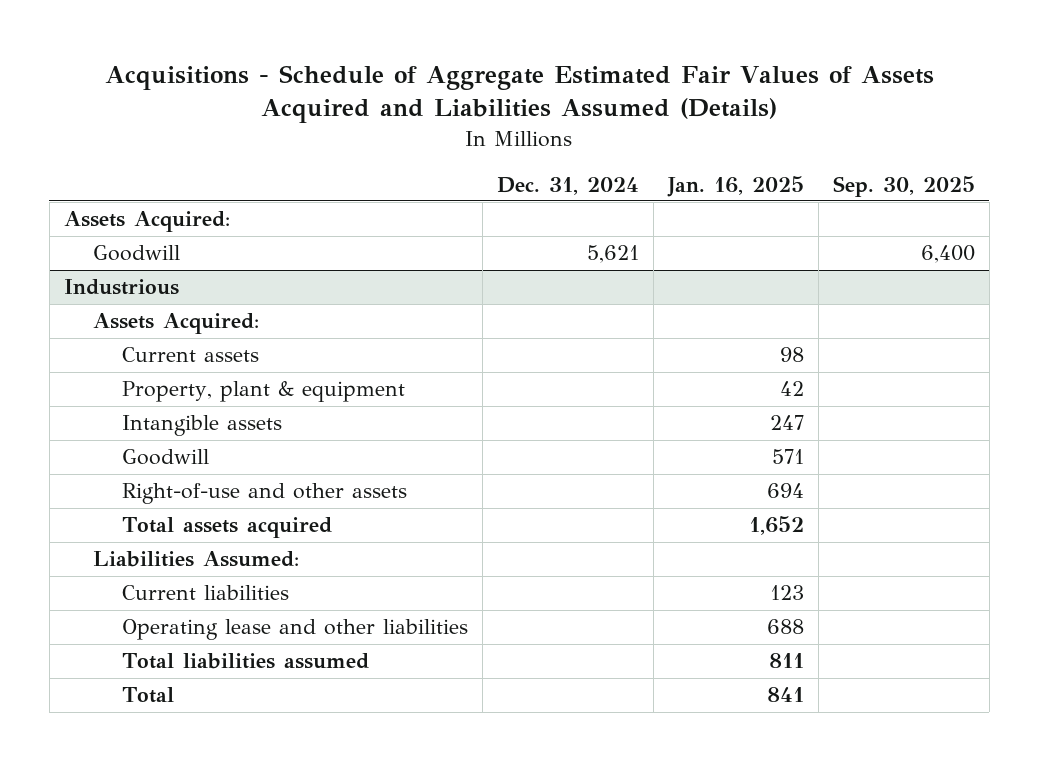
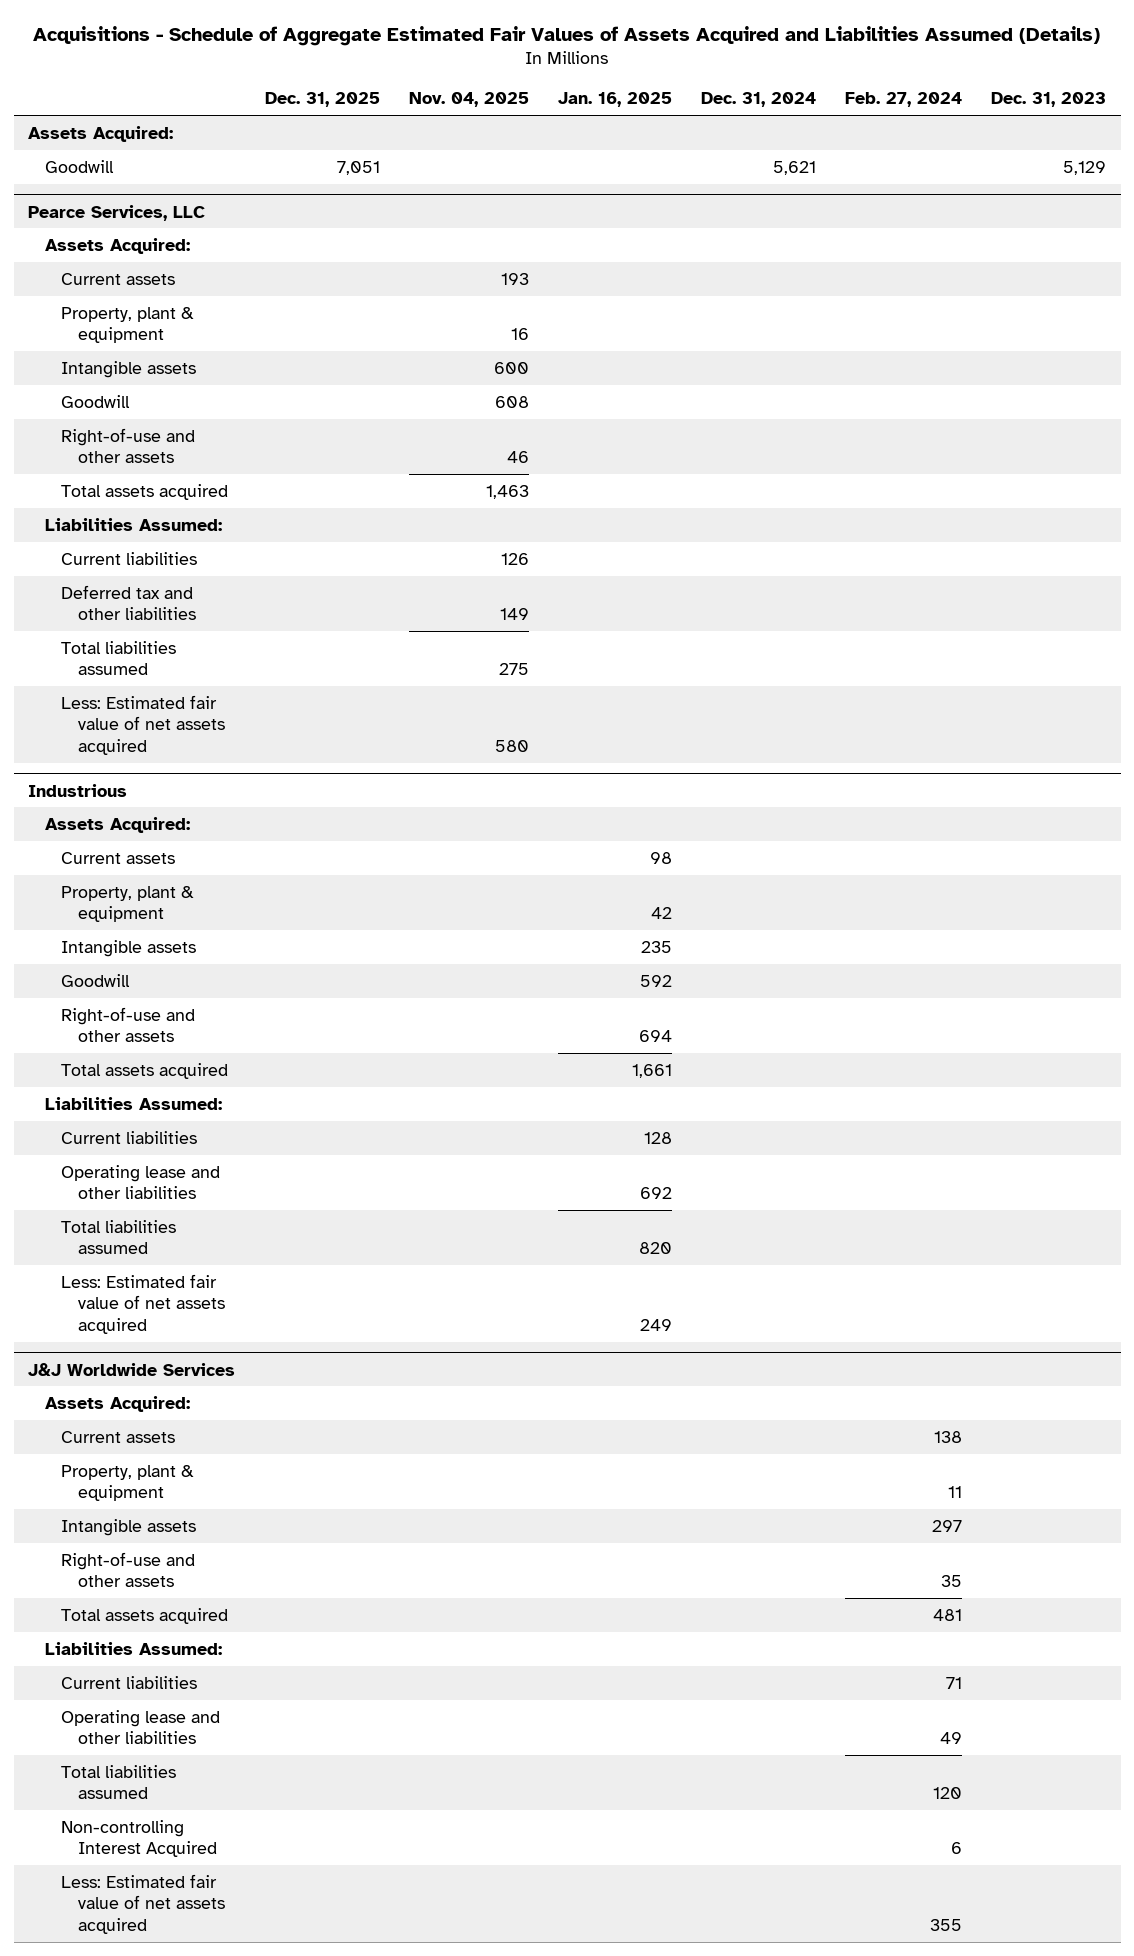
[832,175,975,197] Sep. 30, 2025 -> none
none -> [264,92,380,108] Dec. 31, 2025
none -> [408,92,529,108] Nov. 04, 2025
none -> [844,92,962,108] Feb. 27, 2024
none -> [990,92,1106,108] Dec. 31, 2023
none -> [28,204,206,221] Pearce Services, LLC
none -> [44,237,190,254] Assets Acquired:
none -> [61,272,176,285] Current assets
none -> [61,306,195,344] Property, plant & equipment
none -> [61,360,197,378] Intangible assets
none -> [61,394,131,408] Goodwill
none -> [61,427,196,464] Right-of-use and other assets
none -> [61,483,229,500] Total assets acquired
none -> [44,517,222,531] Liabilities Assumed:
none -> [61,551,198,565] Current liabilities
none -> [61,584,197,621] Deferred tax and other liabilities
none -> [61,640,177,676] Total liabilities assumed
none -> [61,694,226,755] Less: Estimated fair value of net assets acquired
[770,415,805,431] 247 -> [640,940,672,953] 235
[772,449,805,465] 571 -> [639,974,672,987] 592
[749,516,805,536] 1,652 -> [631,1063,672,1078] 1,661
[122,687,175,704] Total -> none
[770,585,805,601] 123 -> [643,1131,672,1144] 128
[767,619,805,635] 688 -> [639,1187,672,1200] 692
[769,653,805,669] 811 -> [638,1242,672,1255] 820
none -> [61,1273,226,1334] Less: Estimated fair value of net assets acquired
none -> [28,1362,236,1376] J&J Worldwide Services
none -> [44,1395,190,1412] Assets Acquired:
none -> [61,1430,176,1443] Current assets
none -> [61,1464,195,1502] Property, plant & equipment
none -> [61,1518,197,1536] Intangible assets
none -> [61,1551,196,1588] Right-of-use and other assets
none -> [61,1607,229,1624] Total assets acquired
none -> [44,1641,222,1655] Liabilities Assumed:
none -> [61,1675,198,1689] Current liabilities
none -> [61,1709,221,1745] Operating lease and other liabilities
none -> [61,1764,177,1800] Total liabilities assumed
none -> [61,1819,218,1858] Non-controlling Interest Acquired
none -> [61,1873,226,1934] Less: Estimated fair value of net assets acquired

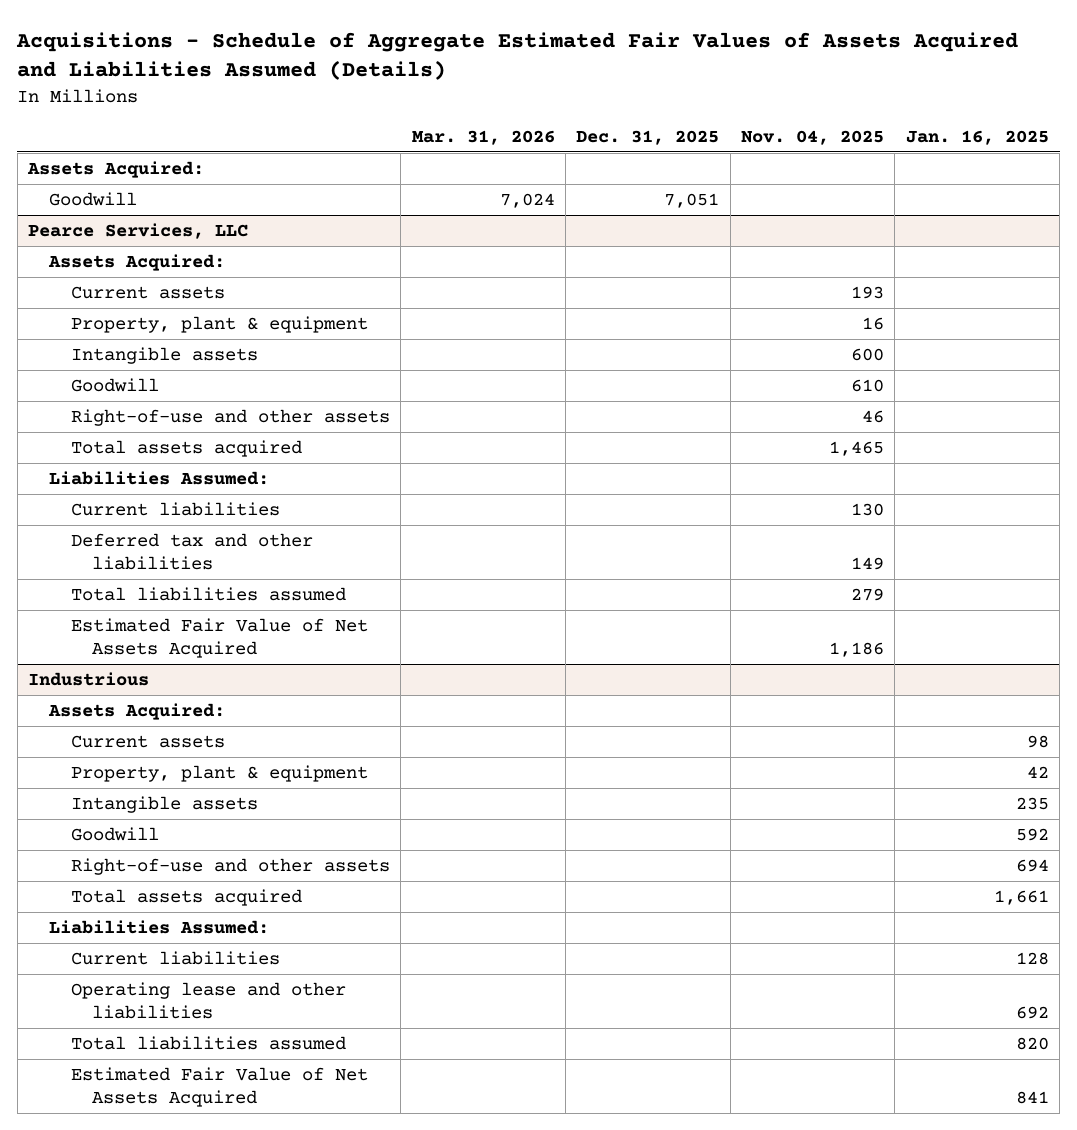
[700,92,816,108] Dec. 31, 2024 -> none
[844,92,962,108] Feb. 27, 2024 -> none
[990,92,1106,108] Dec. 31, 2023 -> none
none -> [411,129,555,145] Mar. 31, 2026
[494,395,529,408] 608 -> [851,378,885,392] 610
[485,484,529,499] 1,463 -> [829,440,885,456] 1,465
[500,552,529,565] 126 -> [851,502,885,516] 130
[498,663,529,676] 275 -> [851,587,885,601] 279
[61,694,226,755] Less: Estimated fair value of net assets acquired -> [70,617,368,659] Estimated Fair Value of Net Assets Acquired
[494,739,529,752] 580 -> [829,642,885,658] 1,186
[28,1362,236,1376] J&J Worldwide Services -> none
[44,1395,190,1412] Assets Acquired: -> none
[61,1430,176,1443] Current assets -> none
[61,1464,195,1502] Property, plant & equipment -> none
[61,1518,197,1536] Intangible assets -> none
[61,1551,196,1588] Right-of-use and other assets -> none
[61,1607,229,1624] Total assets acquired -> none
[44,1641,222,1655] Liabilities Assumed: -> none
[61,1675,198,1689] Current liabilities -> none
[61,1709,221,1745] Operating lease and other liabilities -> none
[61,1764,177,1800] Total liabilities assumed -> none
[61,1819,218,1858] Non-controlling Interest Acquired -> none
[61,1873,226,1934] Less: Estimated fair value of net assets acquired -> none
[61,1273,226,1334] Less: Estimated fair value of net assets acquired -> [70,1066,368,1108] Estimated Fair Value of Net Assets Acquired
[639,1318,672,1331] 249 -> [1015,1091,1049,1105] 841

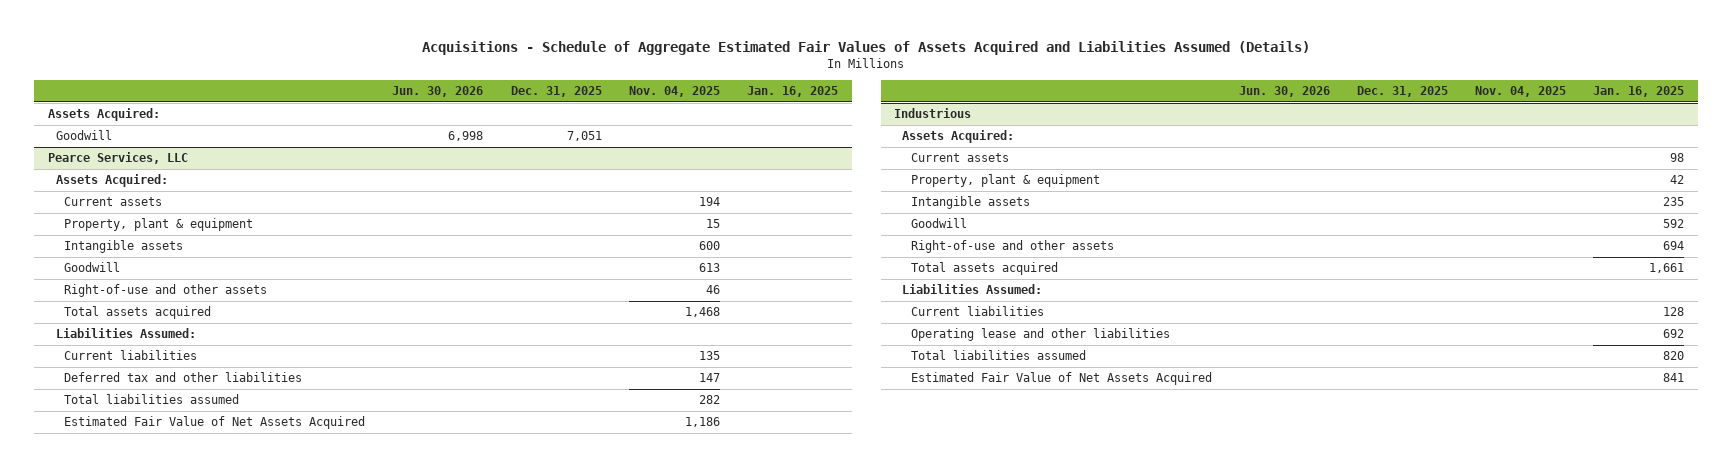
[411,129,555,145] Mar. 31, 2026 -> none
none -> [392,85,484,97] Jun. 30, 2026
[851,285,885,299] 193 -> [698,197,720,207] 194
[862,316,885,330] 16 -> [705,219,720,229] 15
[851,378,885,392] 610 -> [698,263,720,273] 613
[829,440,885,456] 1,465 -> [684,307,720,318] 1,468
[851,502,885,516] 130 -> [698,351,720,361] 135
[851,557,885,571] 149 -> [698,373,720,383] 147
[851,587,885,601] 279 -> [698,395,720,405] 282

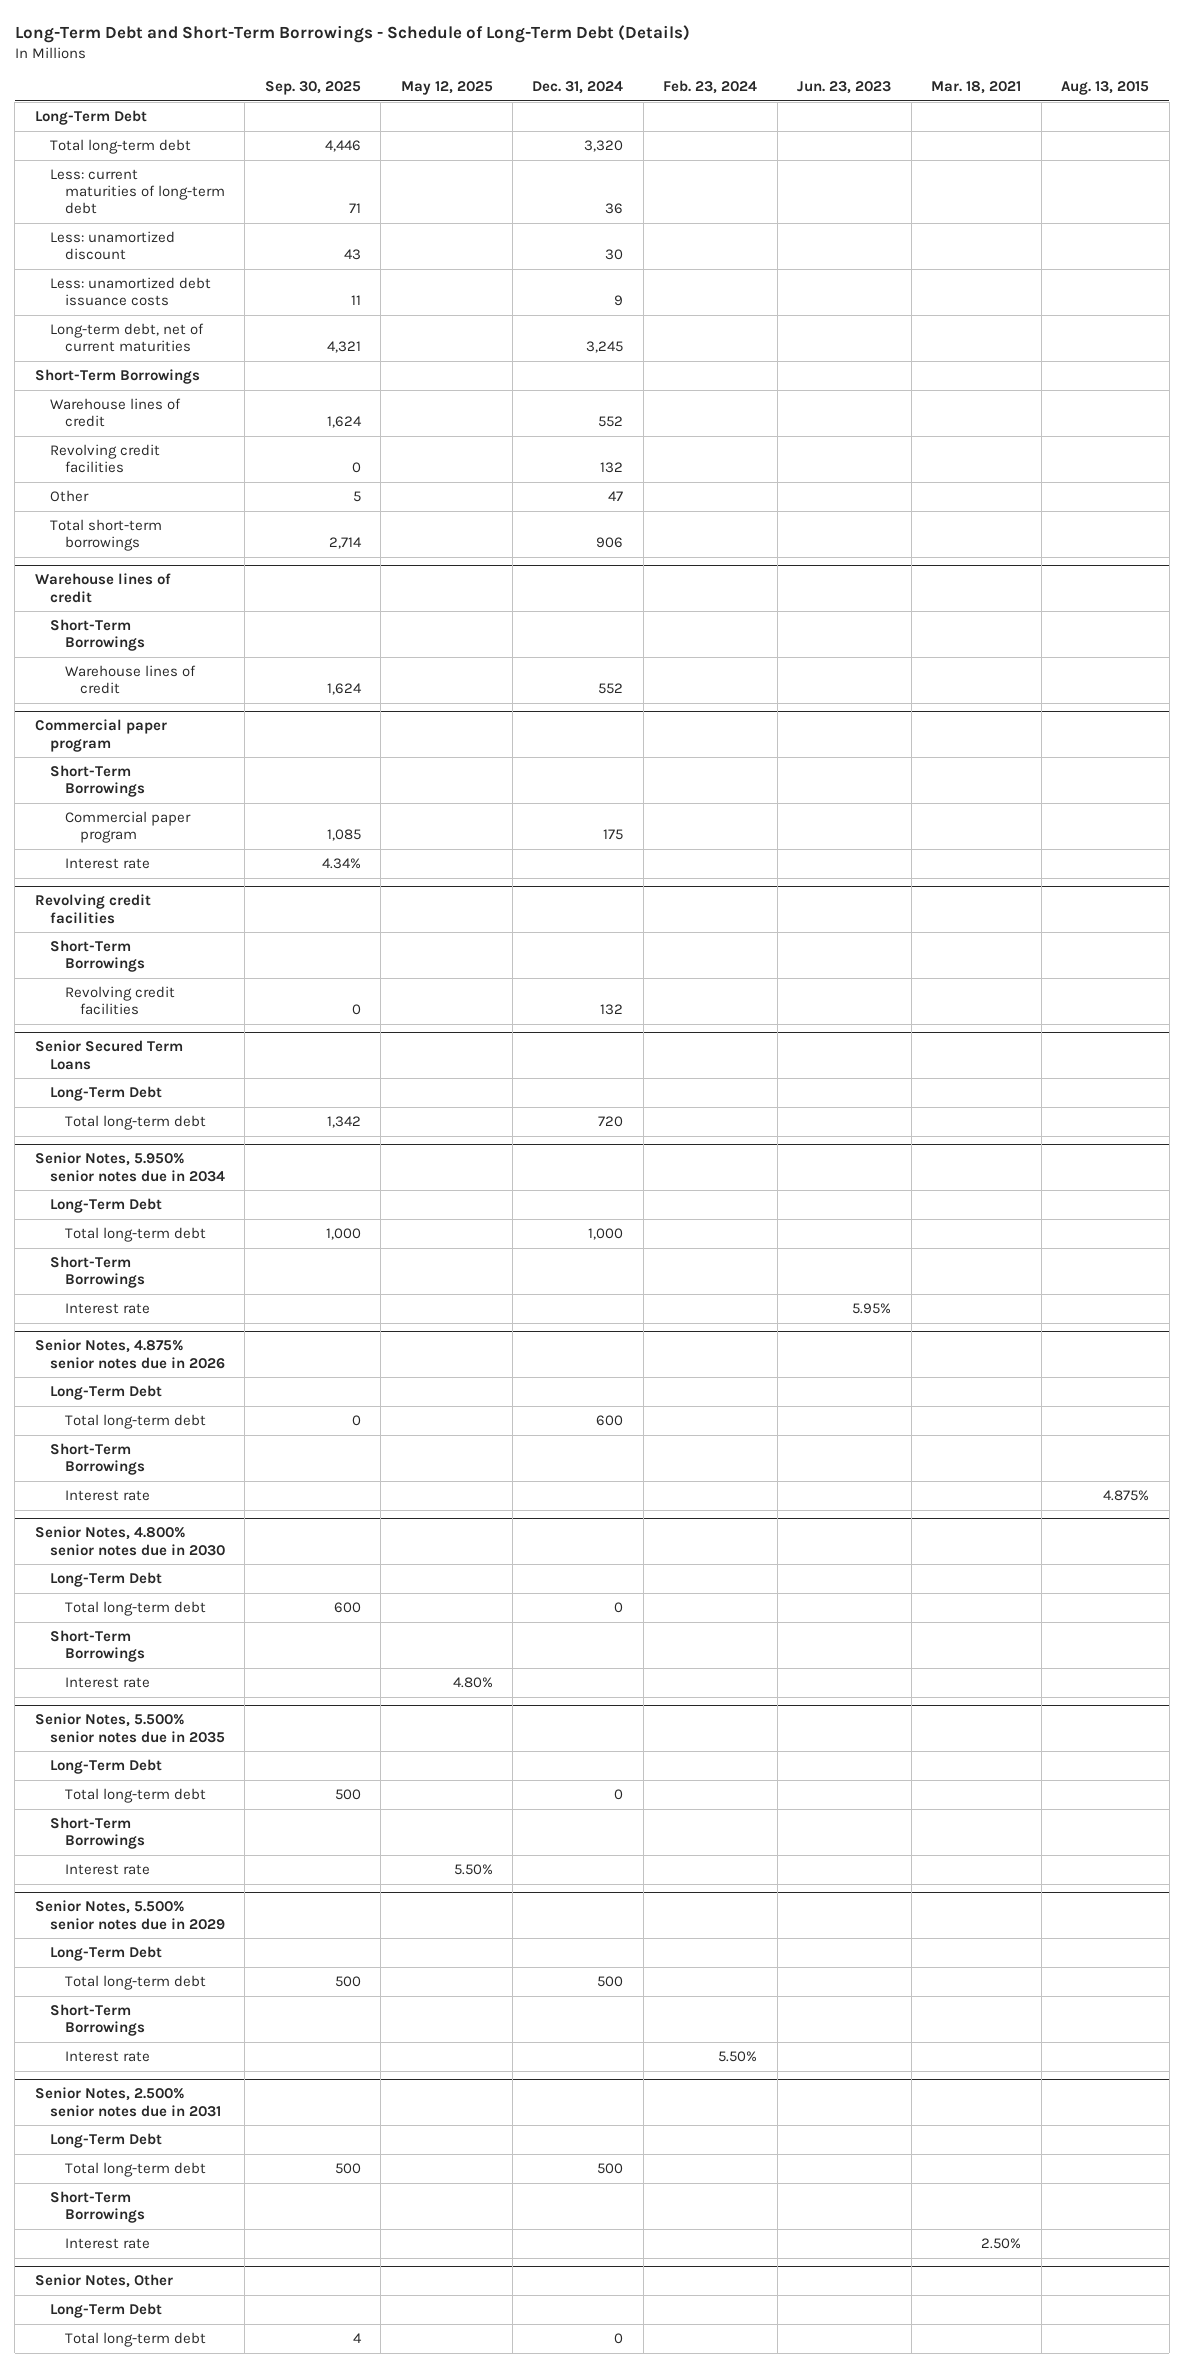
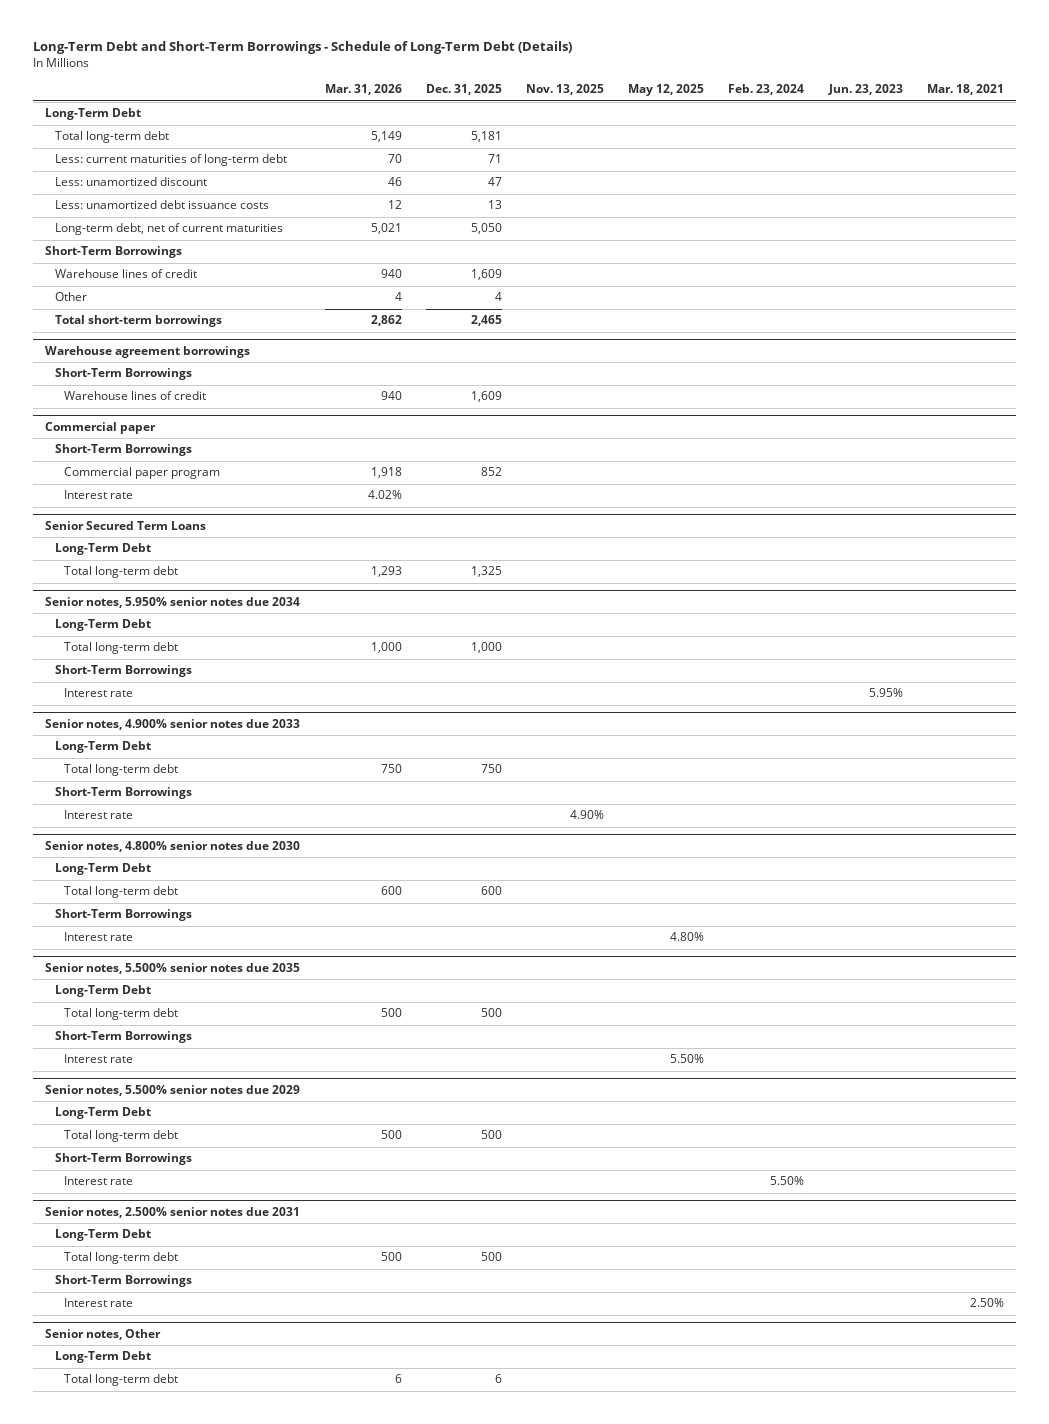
[264,81,361,96] Sep. 30, 2025 -> none
[532,81,624,95] Dec. 31, 2024 -> none
[1061,81,1150,96] Aug. 13, 2015 -> none
none -> [324,84,402,96] Mar. 31, 2026
none -> [425,84,502,96] Dec. 31, 2025
none -> [526,84,605,96] Nov. 13, 2025
[49,443,160,474] Revolving credit facilities -> none
[34,573,171,603] Warehouse lines of credit -> [45,345,251,358] Warehouse agreement borrowings
[34,719,167,752] Commercial paper program -> [45,421,157,434] Commercial paper
[34,894,151,924] Revolving credit facilities -> none
[49,939,145,973] Short-Term Borrowings -> none
[64,985,175,1016] Revolving credit facilities -> none
[34,1152,225,1182] Senior Notes, 5.950% senior notes due in 2034 -> [45,596,301,608] Senior notes, 5.950% senior notes due 2034
[34,1339,225,1369] Senior Notes, 4.875% senior notes due in 2026 -> none
[49,1384,162,1400] Long-Term Debt -> none
[64,1413,206,1429] Total long-term debt -> none
[49,1442,145,1476] Short-Term Borrowings -> none
[64,1489,150,1501] Interest rate -> none
none -> [45,718,301,730] Senior notes, 4.900% senior notes due 2033
none -> [54,741,151,754] Long-Term Debt
none -> [63,764,178,777] Total long-term debt
none -> [54,787,192,800] Short-Term Borrowings
none -> [63,810,133,820] Interest rate
[34,1526,225,1556] Senior Notes, 4.800% senior notes due in 2030 -> [45,840,301,852] Senior notes, 4.800% senior notes due 2030
[34,1713,225,1743] Senior Notes, 5.500% senior notes due in 2035 -> [45,962,301,974] Senior notes, 5.500% senior notes due 2035
[34,1900,225,1930] Senior Notes, 5.500% senior notes due in 2029 -> [45,1084,301,1096] Senior notes, 5.500% senior notes due 2029
[34,2087,221,2117] Senior Notes, 2.500% senior notes due in 2031 -> [45,1206,301,1218] Senior notes, 2.500% senior notes due 2031
[34,2274,173,2289] Senior Notes, Other -> [45,1328,162,1340] Senior notes, Other

